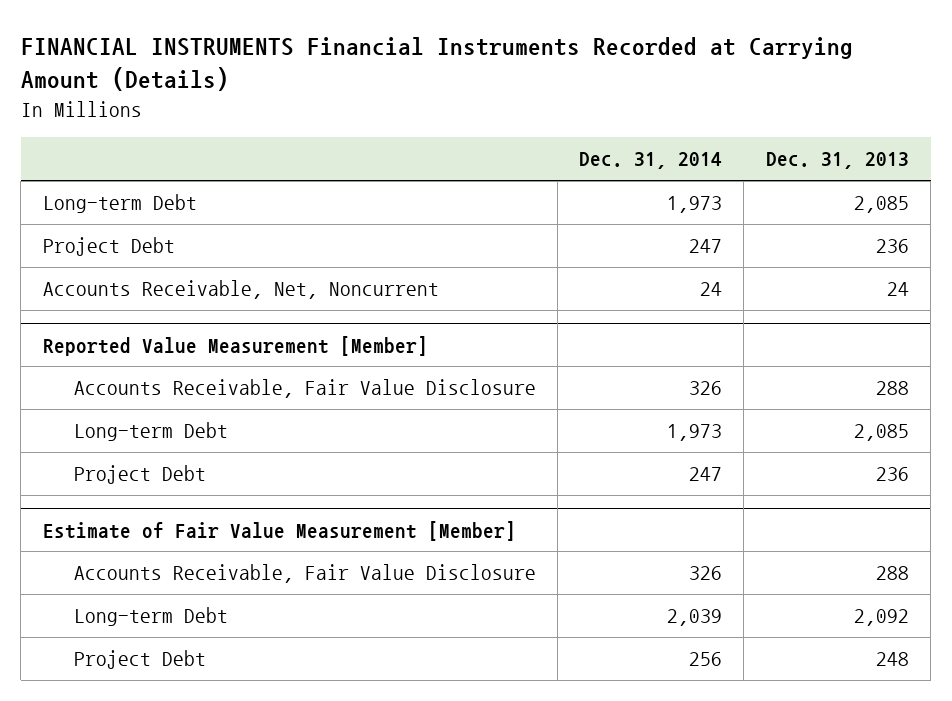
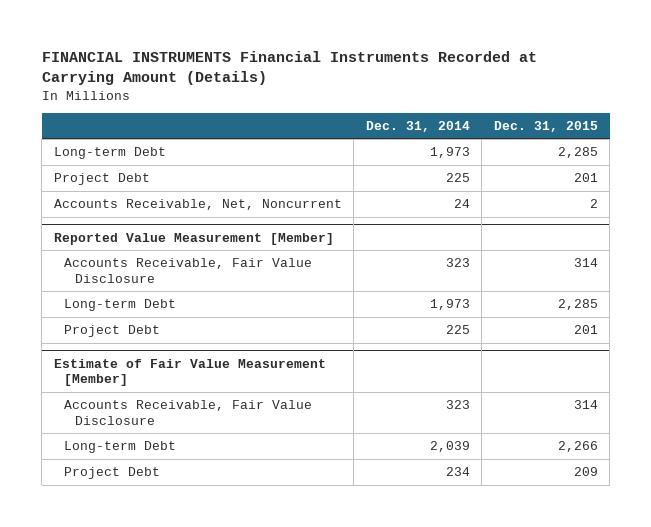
[765,152,909,170] Dec. 31, 2013 -> none
none -> [493,120,598,132] Dec. 31, 2015
[689,239,723,254] 247 -> [445,173,470,183] 225
[689,381,723,396] 326 -> [445,258,470,268] 323
[689,467,723,482] 247 -> [445,325,470,335] 225
[689,566,723,581] 326 -> [445,400,470,410] 323
[689,652,723,667] 256 -> [445,467,470,477] 234

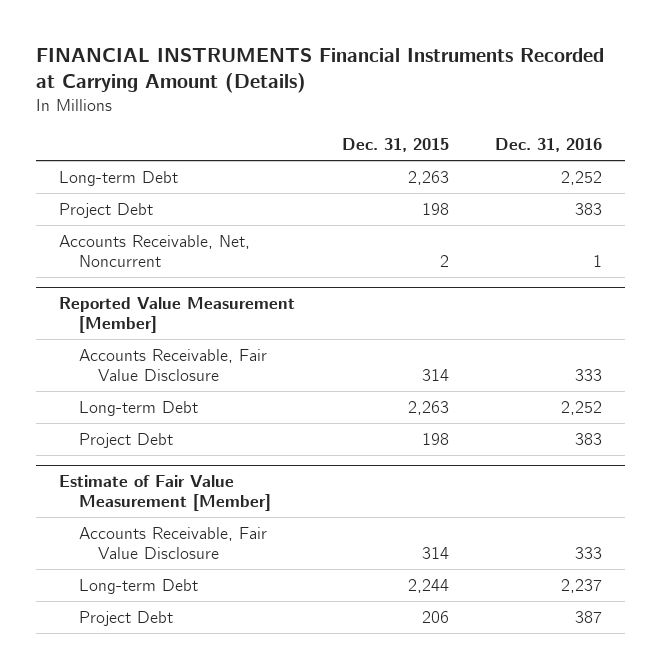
[365,120,470,132] Dec. 31, 2014 -> none
none -> [494,137,602,152] Dec. 31, 2016
[557,147,598,159] 2,285 -> [407,170,449,185] 2,263
[573,173,598,183] 201 -> [421,202,449,215] 198
[557,299,598,311] 2,285 -> [407,400,449,415] 2,263
[573,325,598,335] 201 -> [421,432,449,445] 198
[557,441,598,453] 2,266 -> [407,578,449,593] 2,244
[573,467,598,477] 209 -> [421,610,449,623] 206

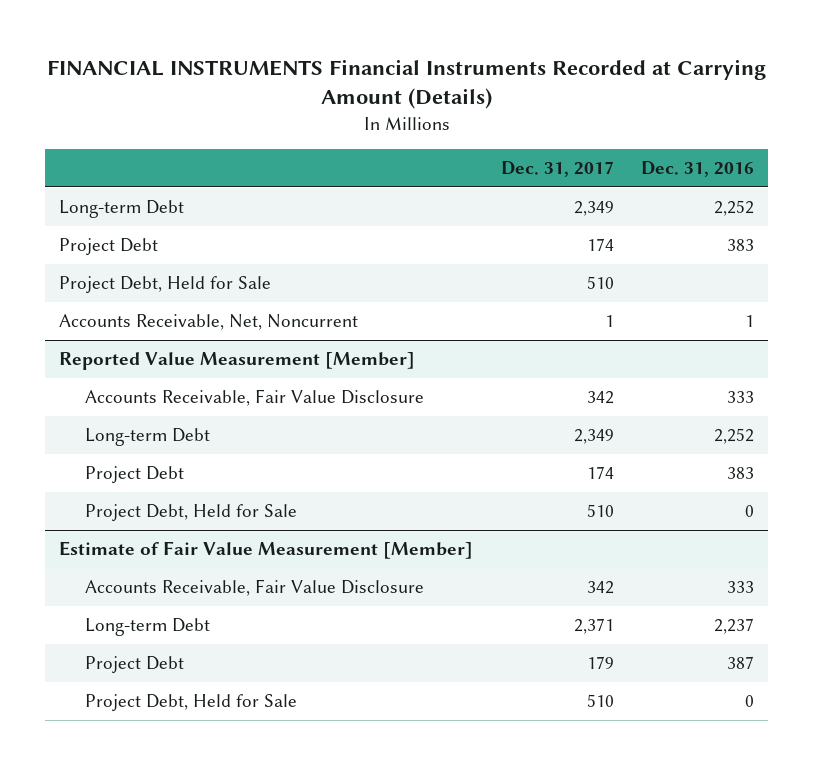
[341,137,449,152] Dec. 31, 2015 -> none
none -> [500,161,614,178] Dec. 31, 2017
none -> [58,276,271,295] Project Debt, Held for Sale
none -> [84,504,297,523] Project Debt, Held for Sale
none -> [84,694,297,713] Project Debt, Held for Sale

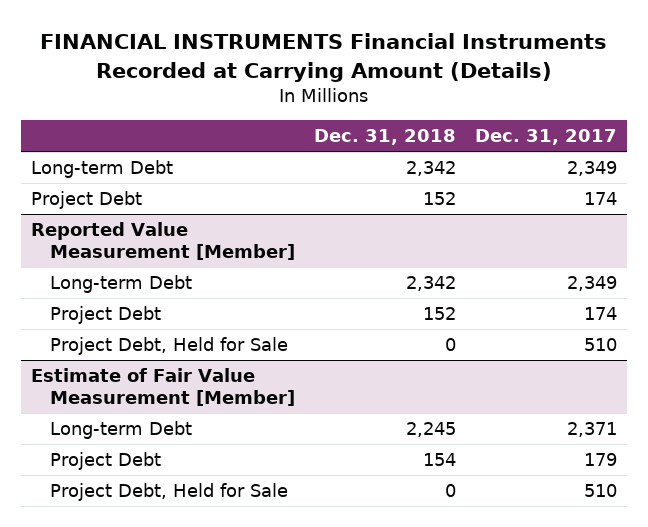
[641,161,755,178] Dec. 31, 2016 -> none
none -> [314,129,457,146] Dec. 31, 2018
[58,276,271,295] Project Debt, Held for Sale -> none
[58,314,358,331] Accounts Receivable, Net, Noncurrent -> none
[84,389,424,407] Accounts Receivable, Fair Value Disclosure -> none
[84,579,424,597] Accounts Receivable, Fair Value Disclosure -> none

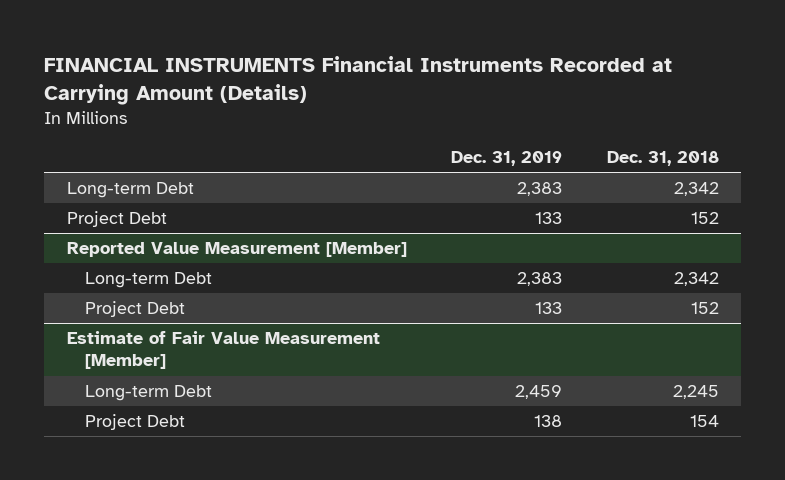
[475,129,618,146] Dec. 31, 2017 -> none
none -> [451,151,563,167] Dec. 31, 2019
[49,336,288,355] Project Debt, Held for Sale -> none
[49,482,288,501] Project Debt, Held for Sale -> none

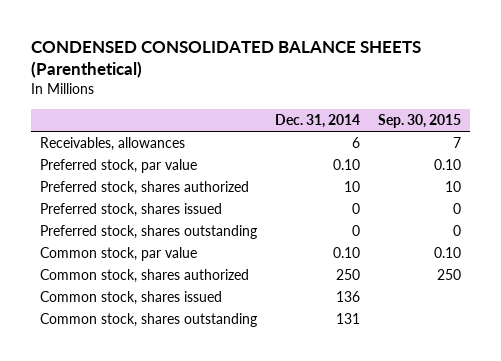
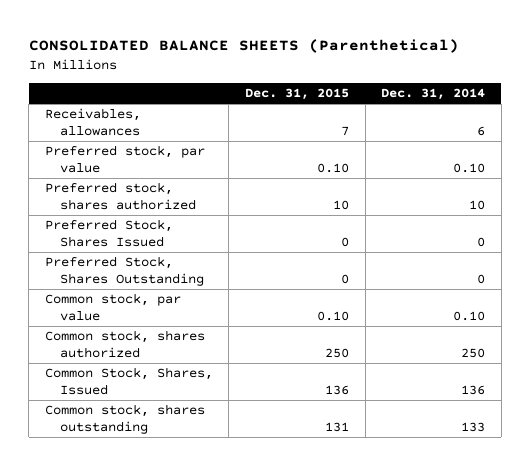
[30,41,421,79] CONDENSED CONSOLIDATED BALANCE SHEETS (Parenthetical) -> [28,39,459,54] CONSOLIDATED BALANCE SHEETS (Parenthetical)
[378,114,462,129] Sep. 30, 2015 -> none
none -> [244,88,349,101] Dec. 31, 2015
[39,203,222,218] Preferred stock, shares issued -> [44,219,173,247] Preferred Stock, Shares Issued
[39,225,257,240] Preferred stock, shares outstanding -> [44,256,204,286] Preferred Stock, Shares Outstanding
[39,291,222,306] Common stock, shares issued -> [44,367,213,395] Common Stock, Shares, Issued
[336,313,361,325] 131 -> [461,421,486,432] 133

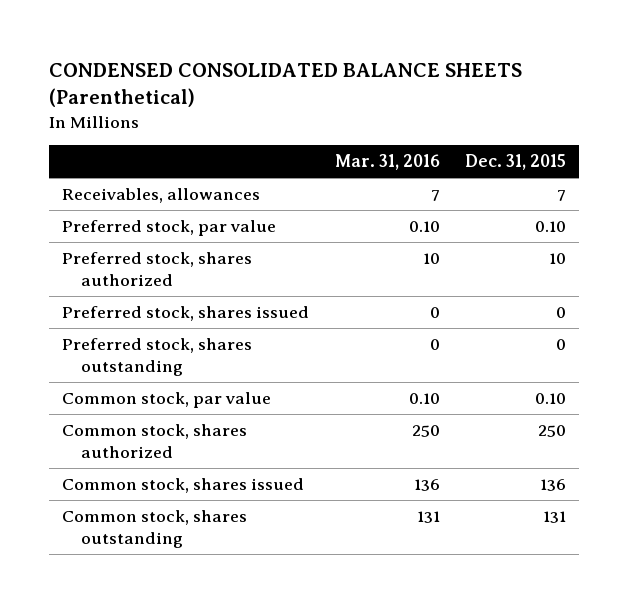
[28,39,459,54] CONSOLIDATED BALANCE SHEETS (Parenthetical) -> [49,62,523,107] CONDENSED CONSOLIDATED BALANCE SHEETS (Parenthetical)
[381,88,486,101] Dec. 31, 2014 -> none
none -> [334,154,440,171] Mar. 31, 2016
[44,219,173,247] Preferred Stock, Shares Issued -> [62,306,310,322] Preferred stock, shares issued
[44,256,204,286] Preferred Stock, Shares Outstanding -> [62,338,253,376] Preferred stock, shares outstanding
[44,367,213,395] Common Stock, Shares, Issued -> [62,478,305,494] Common stock, shares issued

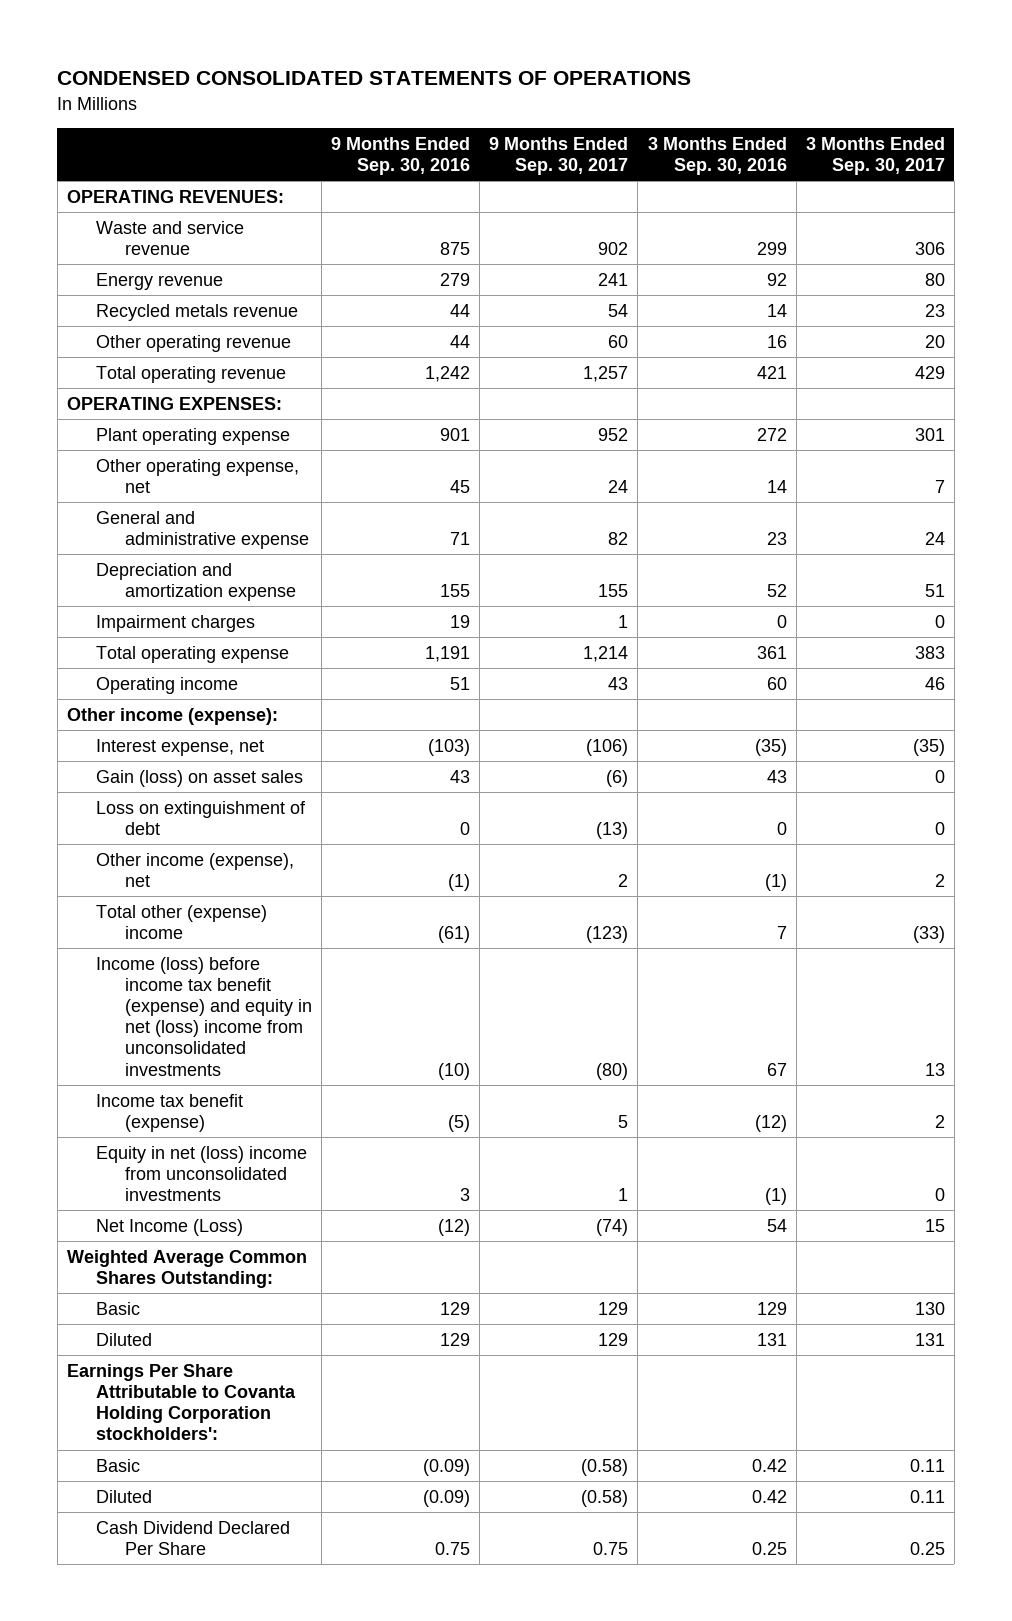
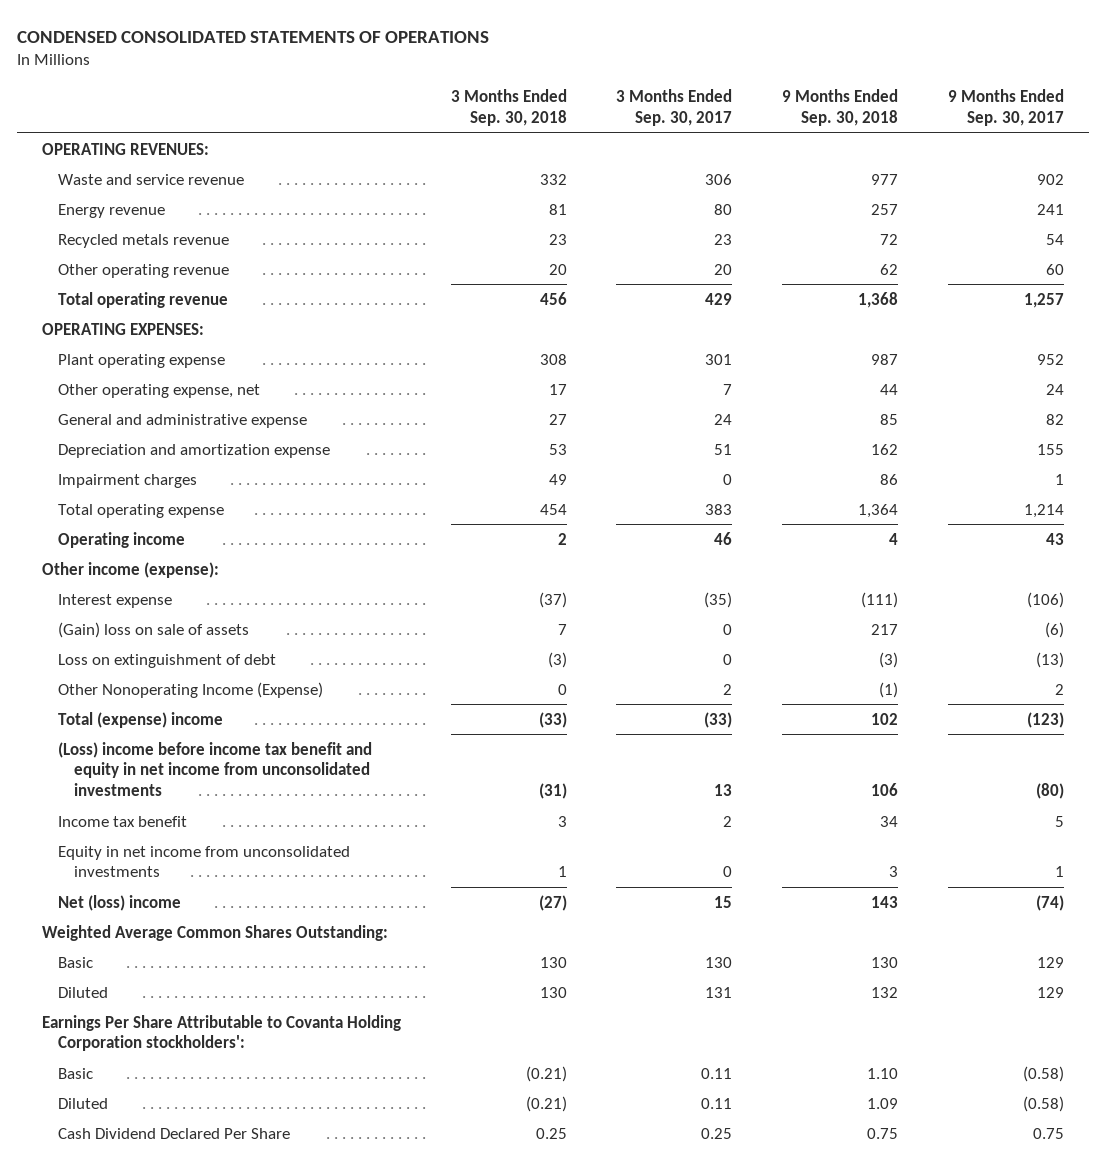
[331,136,471,176] 9 Months Ended Sep. 30, 2016 -> none
[647,136,787,176] 3 Months Ended Sep. 30, 2016 -> none
none -> [450,89,567,127] 3 Months Ended Sep. 30, 2018
none -> [782,89,899,127] 9 Months Ended Sep. 30, 2018
[95,738,264,756] Interest expense, net -> [57,593,172,608] Interest expense
[95,769,303,787] Gain (loss) on asset sales -> [57,621,249,638] (Gain) loss on sale of assets
[95,852,294,887] Other income (expense), net -> [57,681,323,698] Other Nonoperating Income (Expense)
[95,904,267,939] Total other (expense) income -> [57,711,223,728] Total (expense) income
[95,956,312,1076] Income (loss) before income tax benefit (expense) and equity in net (loss) income from unconsolidated investments -> [57,741,372,797] (Loss) income before income tax benefit and equity in net income from unconsolidated investments
[95,1093,243,1132] Income tax benefit (expense) -> [57,815,187,827] Income tax benefit
[95,1145,307,1202] Equity in net (loss) income from unconsolidated investments -> [57,845,350,878] Equity in net income from unconsolidated investments
[95,1218,243,1236] Net Income (Loss) -> [57,894,181,911] Net (loss) income

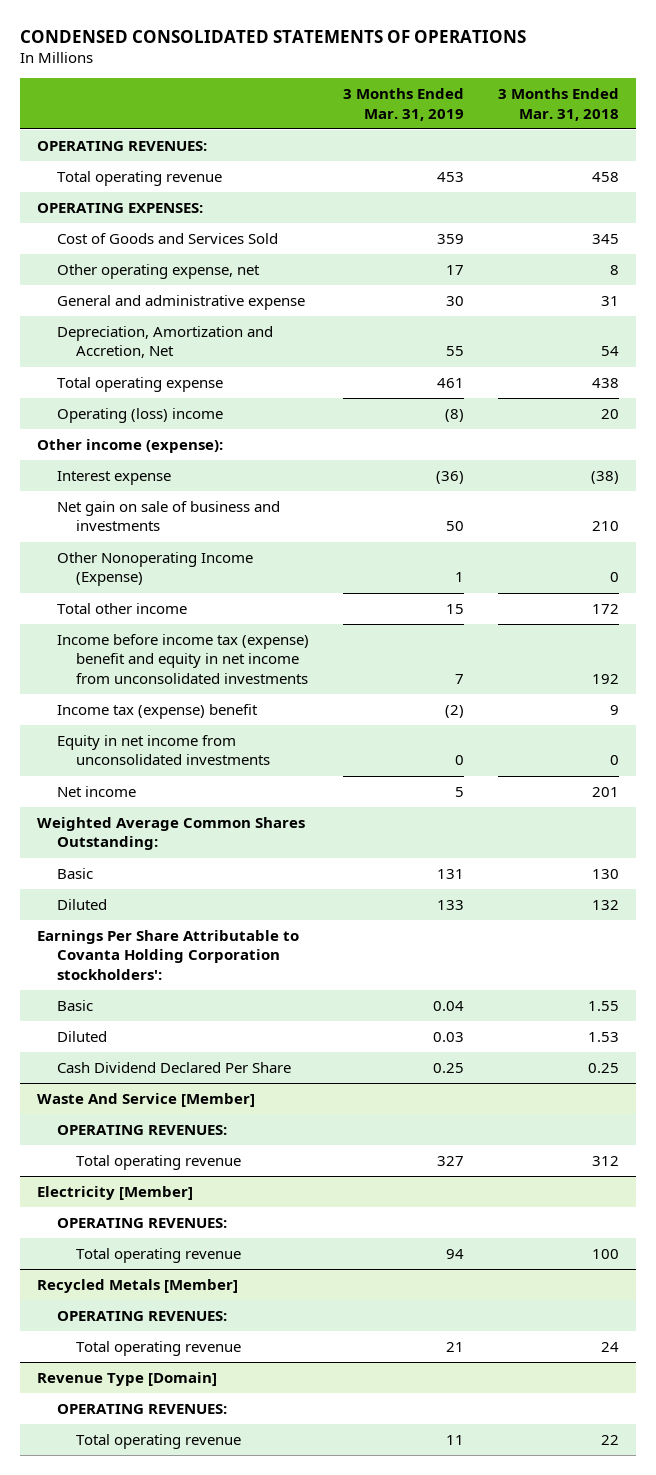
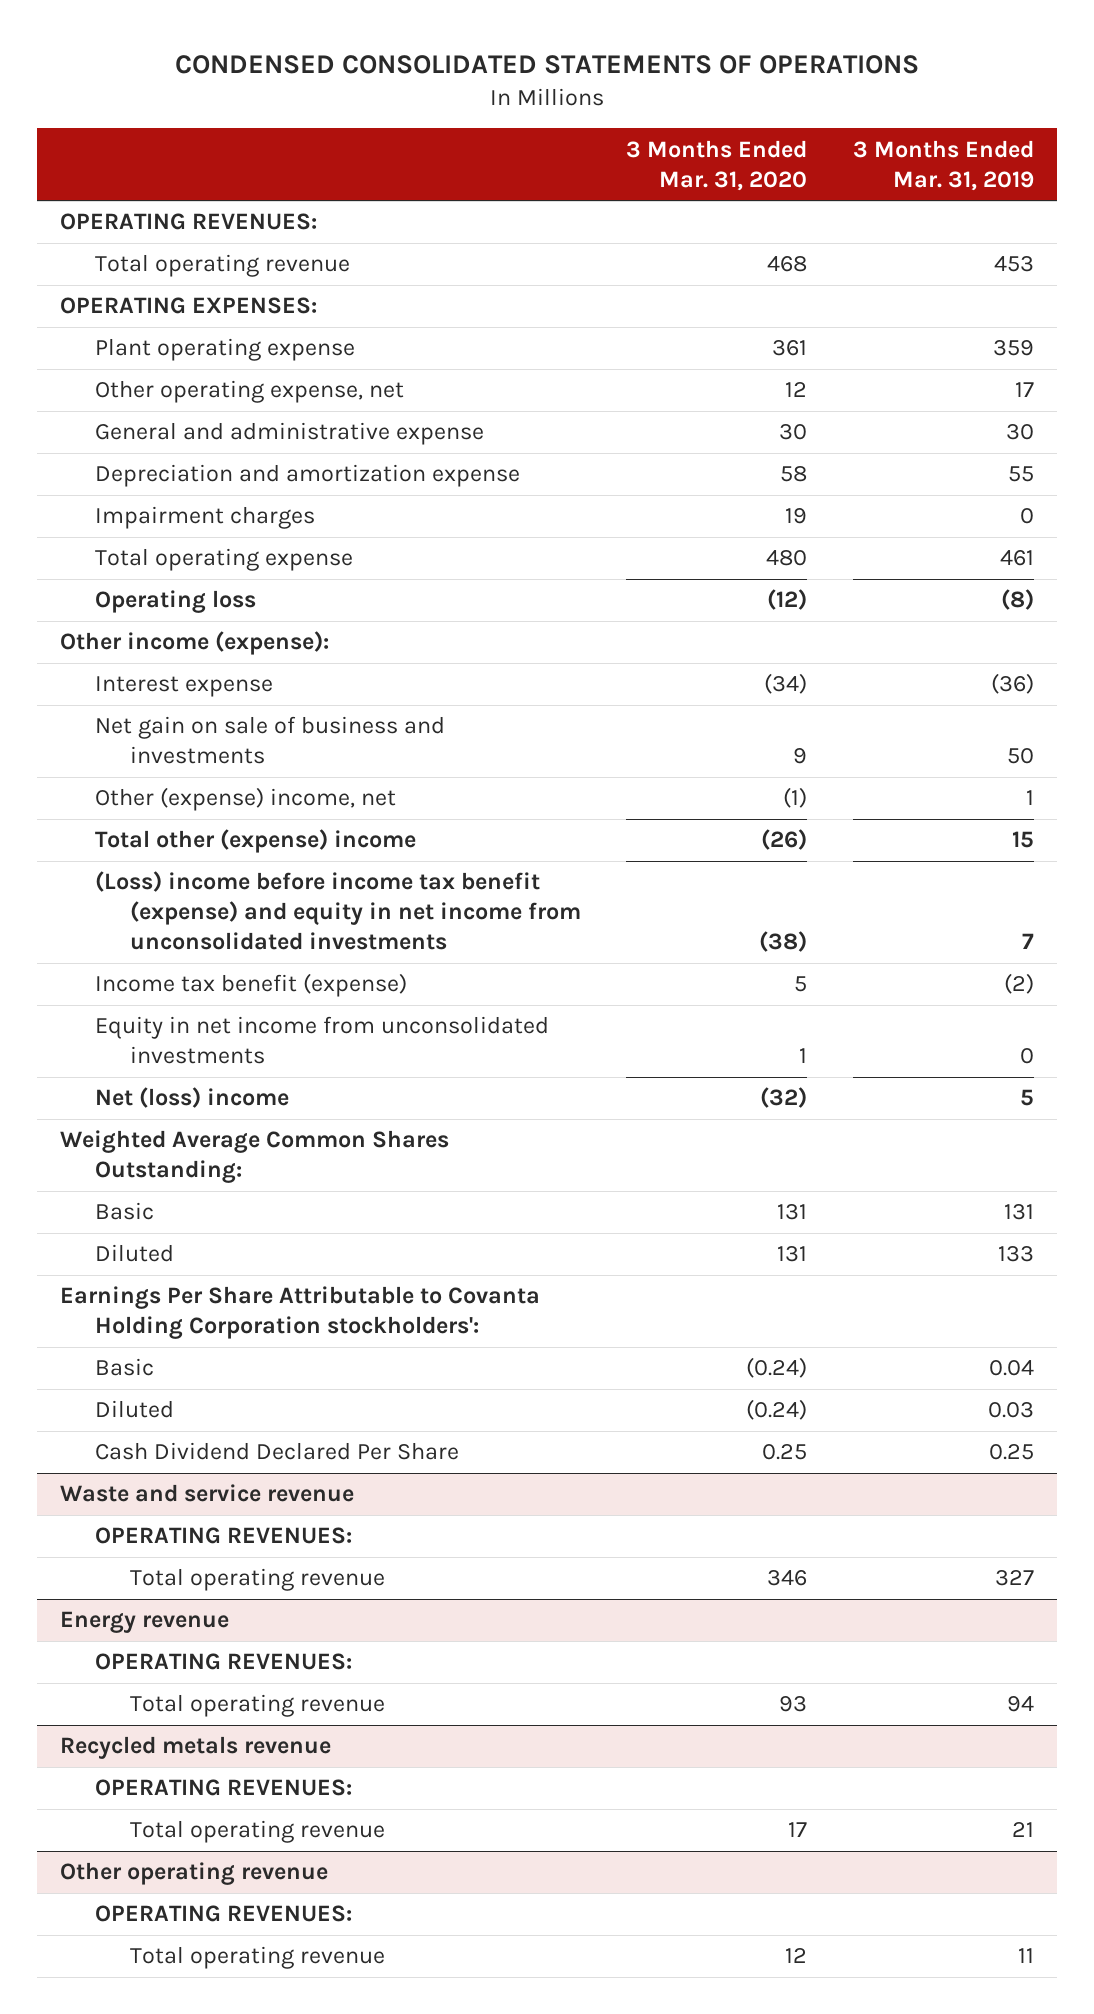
[497,88,619,121] 3 Months Ended Mar. 31, 2018 -> none
none -> [626,139,808,191] 3 Months Ended Mar. 31, 2020
[56,232,278,244] Cost of Goods and Services Sold -> [94,338,355,362] Plant operating expense
[56,325,273,359] Depreciation, Amortization and Accretion, Net -> [94,464,520,488] Depreciation and amortization expense
none -> [94,506,315,530] Impairment charges
[56,407,223,423] Operating (loss) income -> [94,590,256,614] Operating loss
[56,551,253,587] Other Nonoperating Income (Expense) -> [94,787,396,812] Other (expense) income, net
[56,602,187,614] Total other income -> [94,829,416,854] Total other (expense) income
[56,633,309,684] Income before income tax (expense) benefit and equity in net income from unconsolidated investments -> [94,871,581,951] (Loss) income before income tax benefit (expense) and equity in net income from unconsolidated investments
[56,703,258,719] Income tax (expense) benefit -> [94,973,407,998] Income tax benefit (expense)
[56,785,136,797] Net income -> [94,1087,289,1109] Net (loss) income
[37,1092,256,1107] Waste And Service [Member] -> [59,1484,354,1503] Waste and service revenue
[37,1185,194,1200] Electricity [Member] -> [59,1611,229,1634] Energy revenue
[37,1278,239,1293] Recycled Metals [Member] -> [59,1736,331,1760] Recycled metals revenue
[37,1371,218,1386] Revenue Type [Domain] -> [59,1862,328,1886] Other operating revenue

